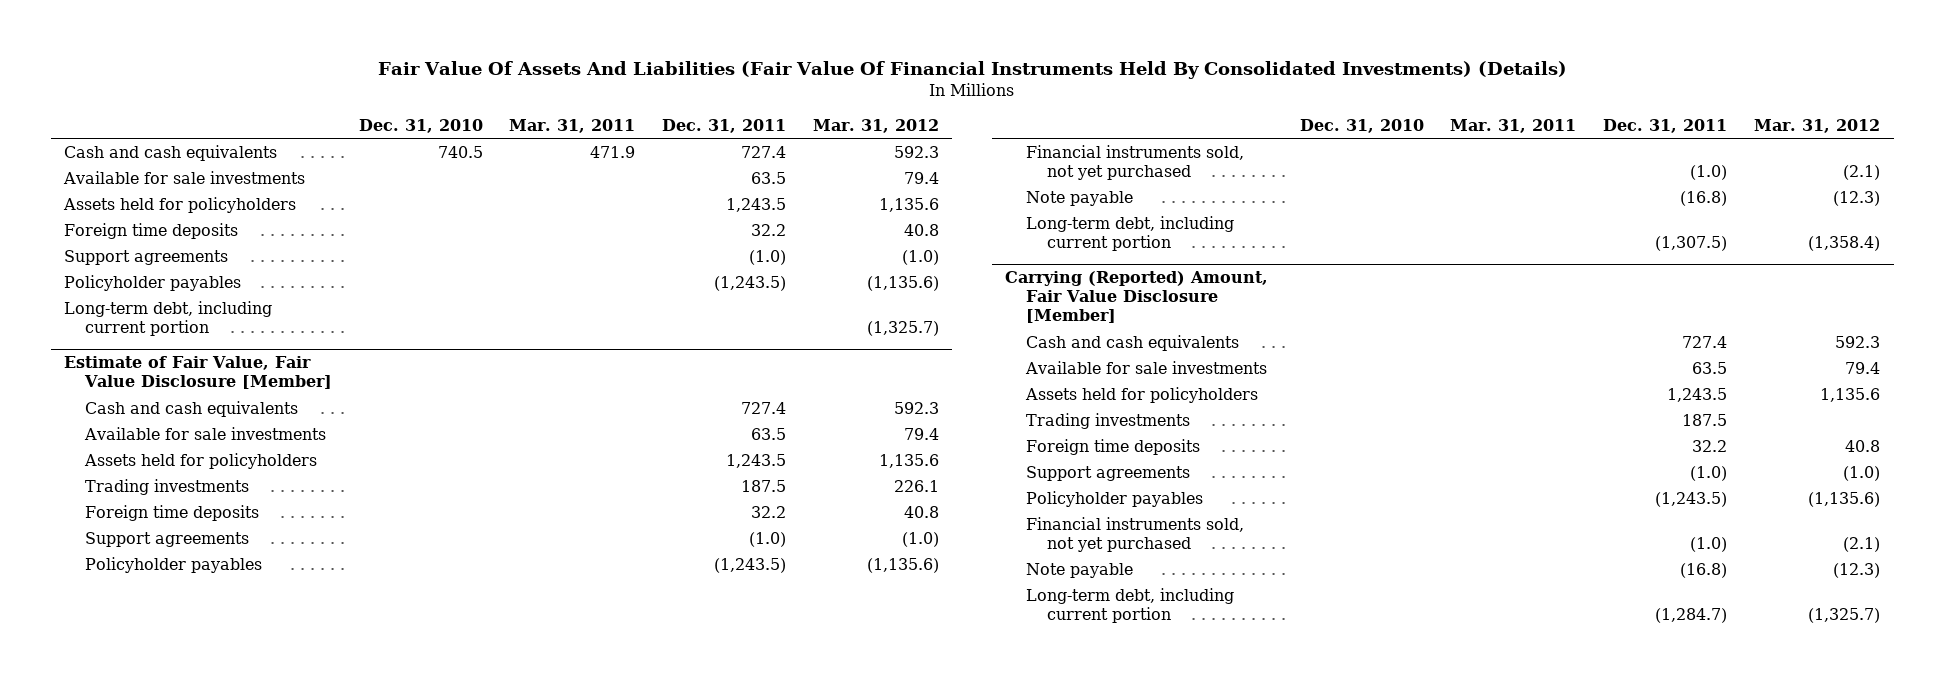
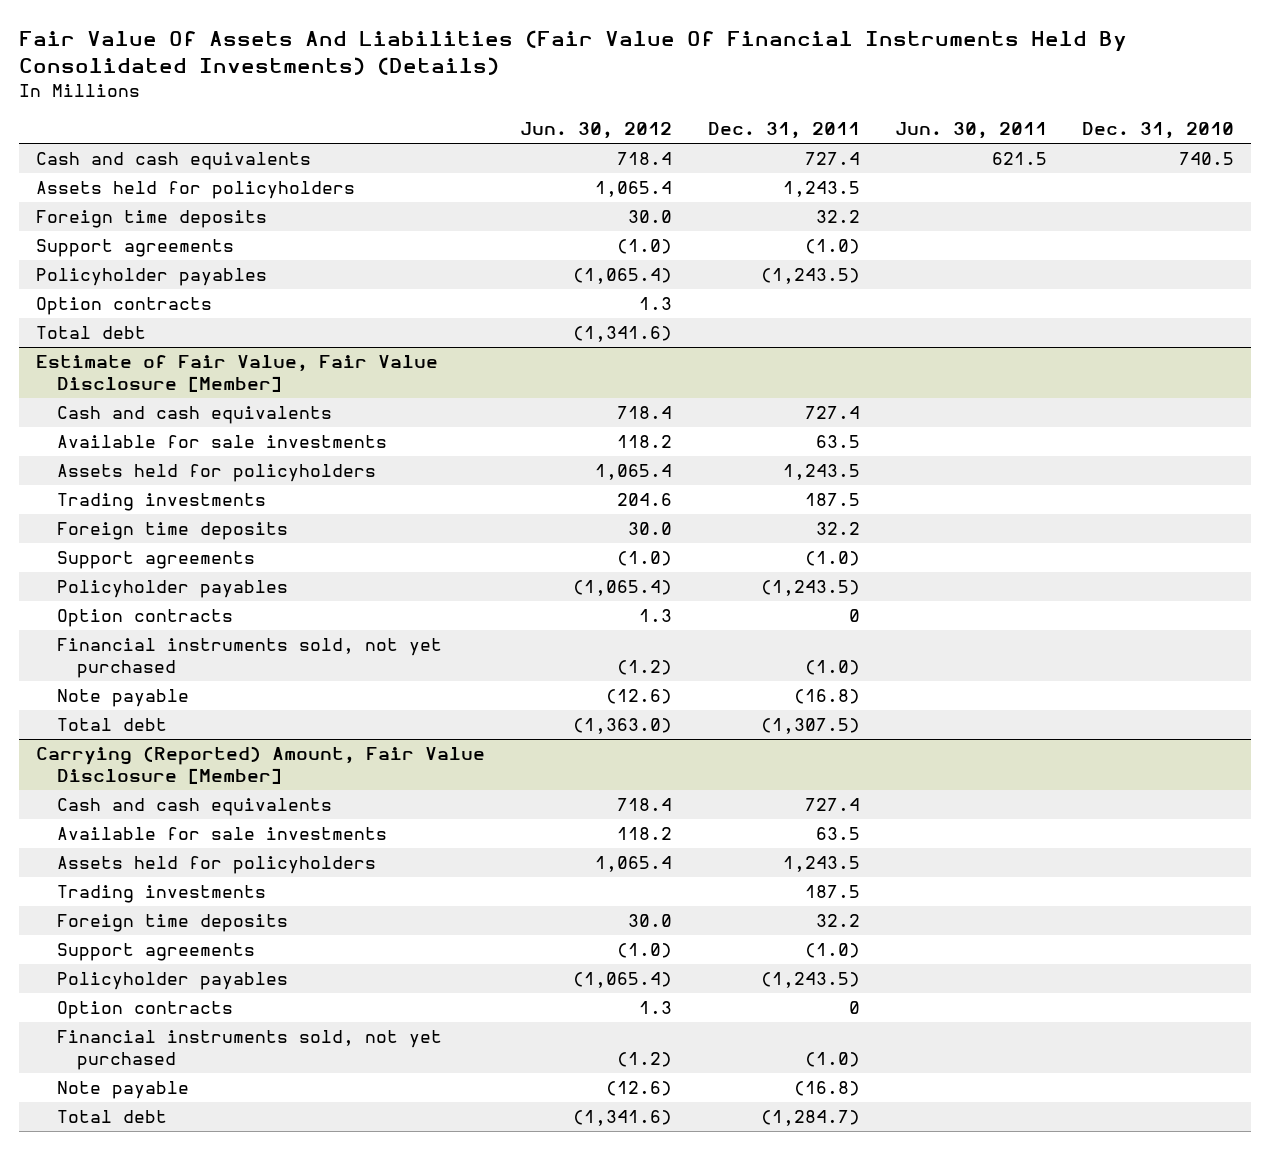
[509,118,636,133] Mar. 31, 2011 -> none
[813,118,940,133] Mar. 31, 2012 -> none
none -> [520,122,673,140] Jun. 30, 2012
none -> [894,122,1047,140] Jun. 30, 2011
[63,170,306,184] Available for sale investments -> none
none -> [36,297,213,316] Option contracts
[64,300,273,336] Long-term debt, including current portion -> [36,326,147,340] Total debt
none -> [56,609,233,628] Option contracts
[1025,215,1234,251] Long-term debt, including current portion -> [56,718,167,732] Total debt
none -> [56,1001,233,1020] Option contracts
[1025,587,1234,623] Long-term debt, including current portion -> [56,1110,167,1124] Total debt

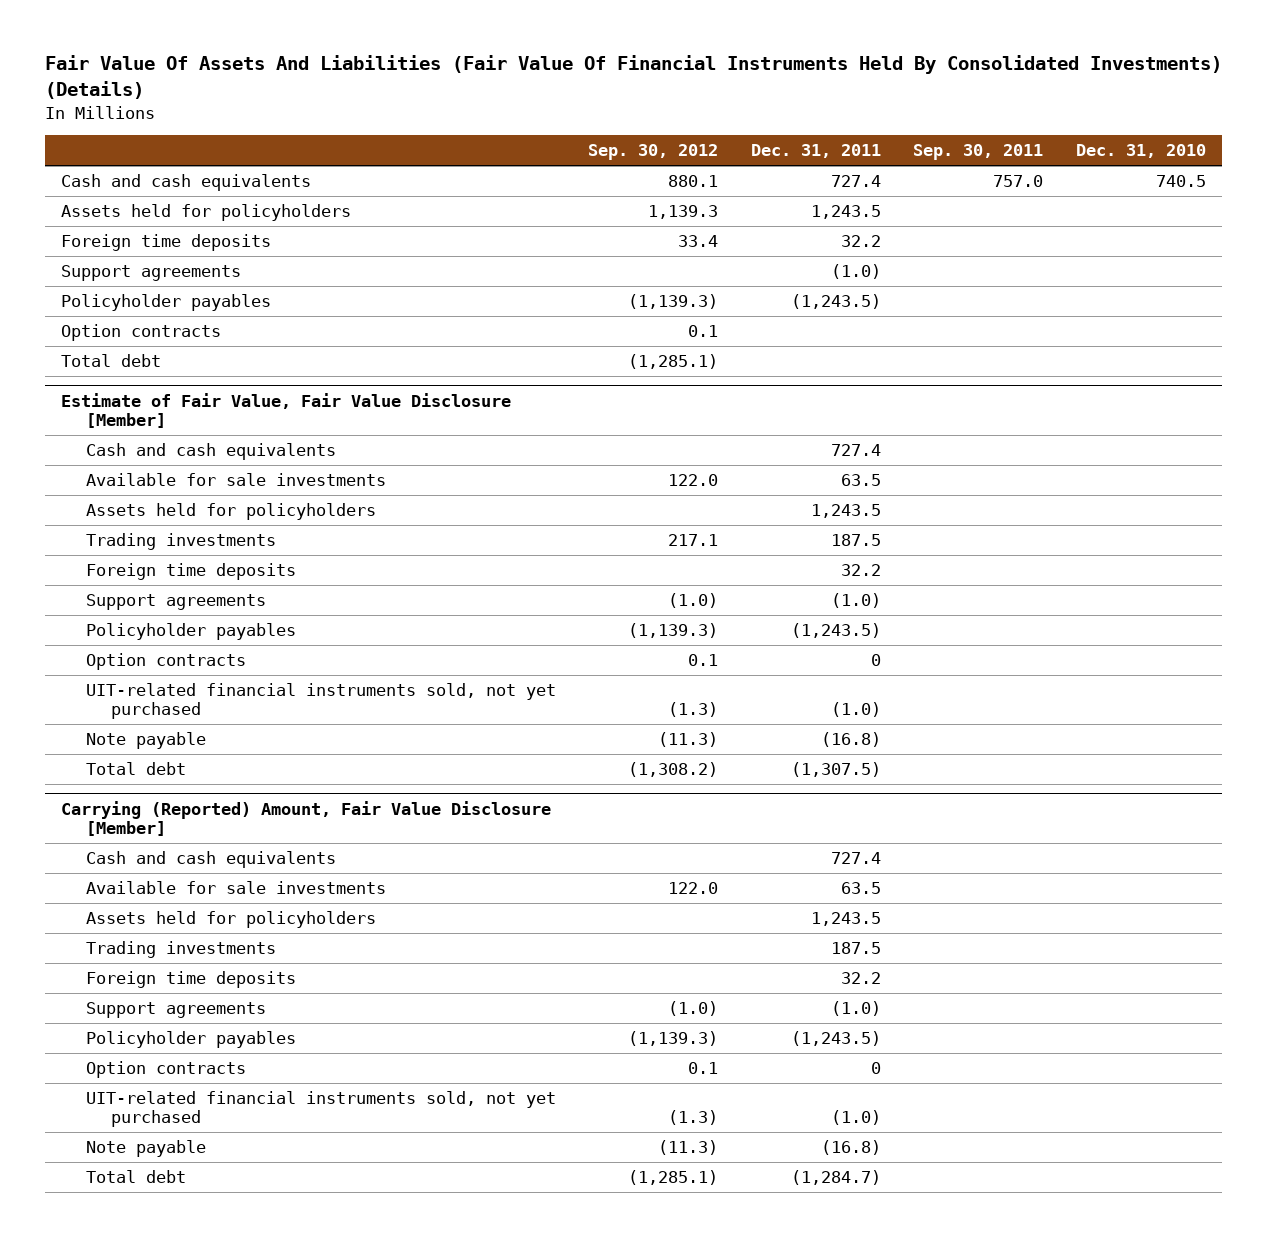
[520,122,673,140] Jun. 30, 2012 -> none
[894,122,1047,140] Jun. 30, 2011 -> none
none -> [588,144,719,161] Sep. 30, 2012
none -> [913,144,1044,161] Sep. 30, 2011
[56,638,442,678] Financial instruments sold, not yet purchased -> [85,683,556,720] UIT-related financial instruments sold, not yet purchased
[56,1030,442,1070] Financial instruments sold, not yet purchased -> [85,1091,556,1128] UIT-related financial instruments sold, not yet purchased

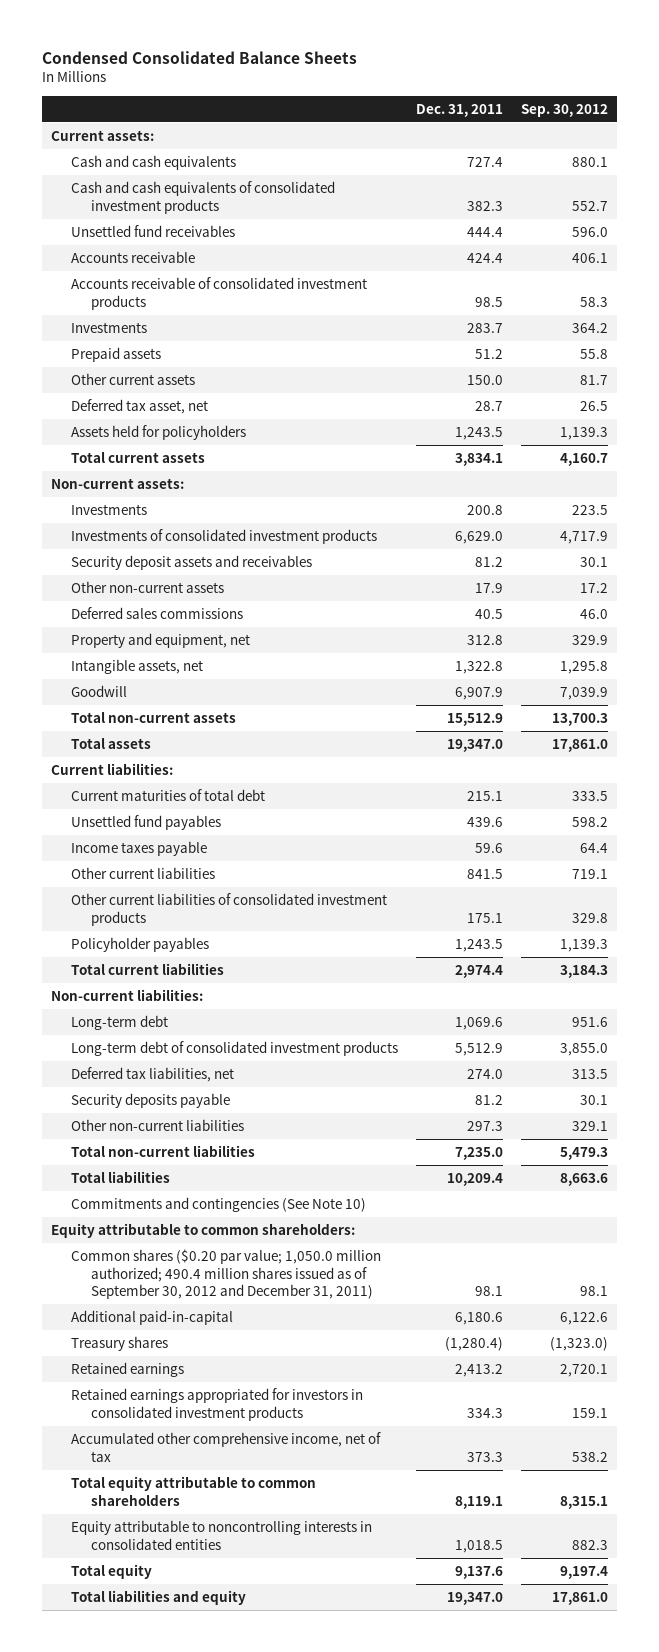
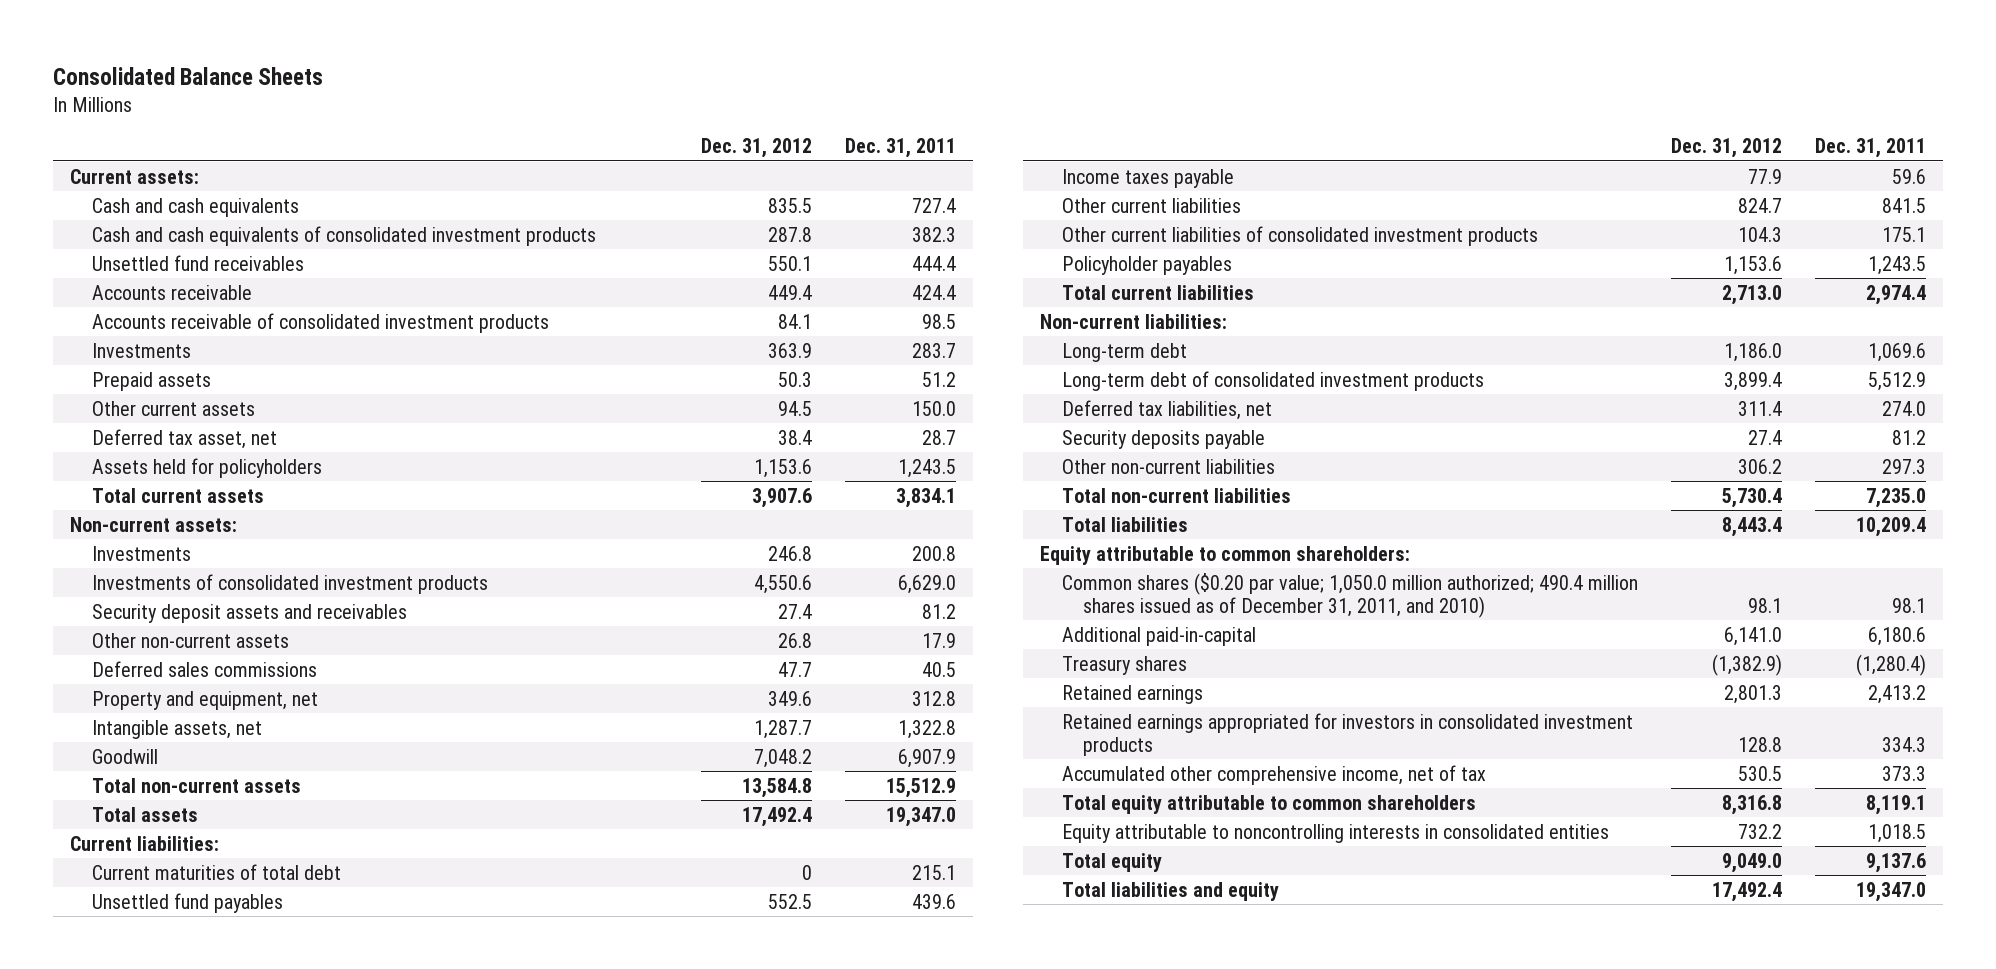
[42,50,358,64] Condensed Consolidated Balance Sheets -> [53,66,324,85] Consolidated Balance Sheets
[521,103,609,117] Sep. 30, 2012 -> none
none -> [701,138,813,159] Dec. 31, 2012
[71,1197,367,1213] Commitments and contingencies (See Note 10) -> none
[71,1249,382,1300] Common shares ($0.20 par value; 1,050.0 million authorized; 490.4 million shares issued as of September 30, 2012 and December 31, 2011) -> [1061,572,1638,618] Common shares ($0.20 par value; 1,050.0 million authorized; 490.4 million shares issued as of December 31, 2011, and 2010)

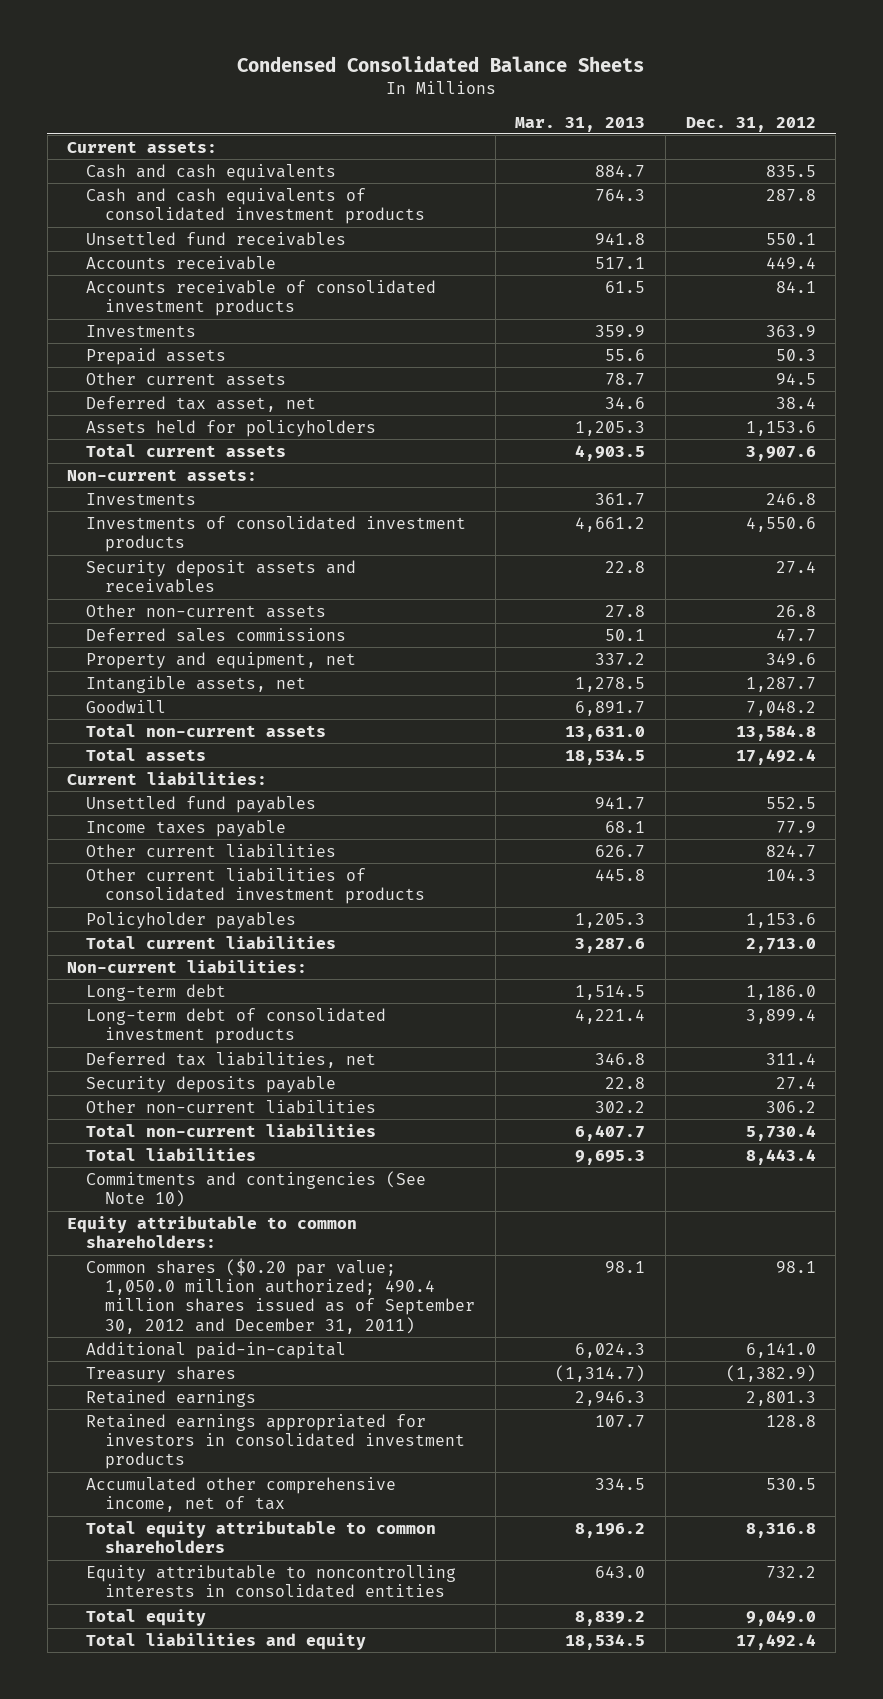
[53,66,324,85] Consolidated Balance Sheets -> [237,56,645,73] Condensed Consolidated Balance Sheets
[845,138,957,159] Dec. 31, 2011 -> none
none -> [515,116,646,132] Mar. 31, 2013
[91,863,341,880] Current maturities of total debt -> none
none -> [86,1170,427,1208] Commitments and contingencies (See Note 10)
[1061,572,1638,618] Common shares ($0.20 par value; 1,050.0 million authorized; 490.4 million shares issued as of December 31, 2011, and 2010) -> [86,1257,476,1334] Common shares ($0.20 par value; 1,050.0 million authorized; 490.4 million shares issued as of September 30, 2012 and December 31, 2011)

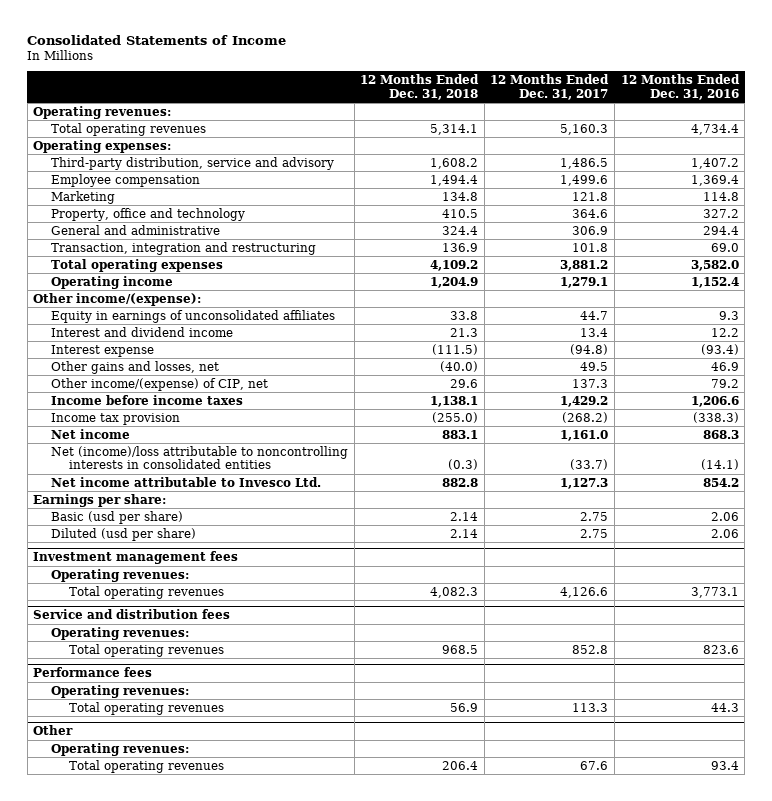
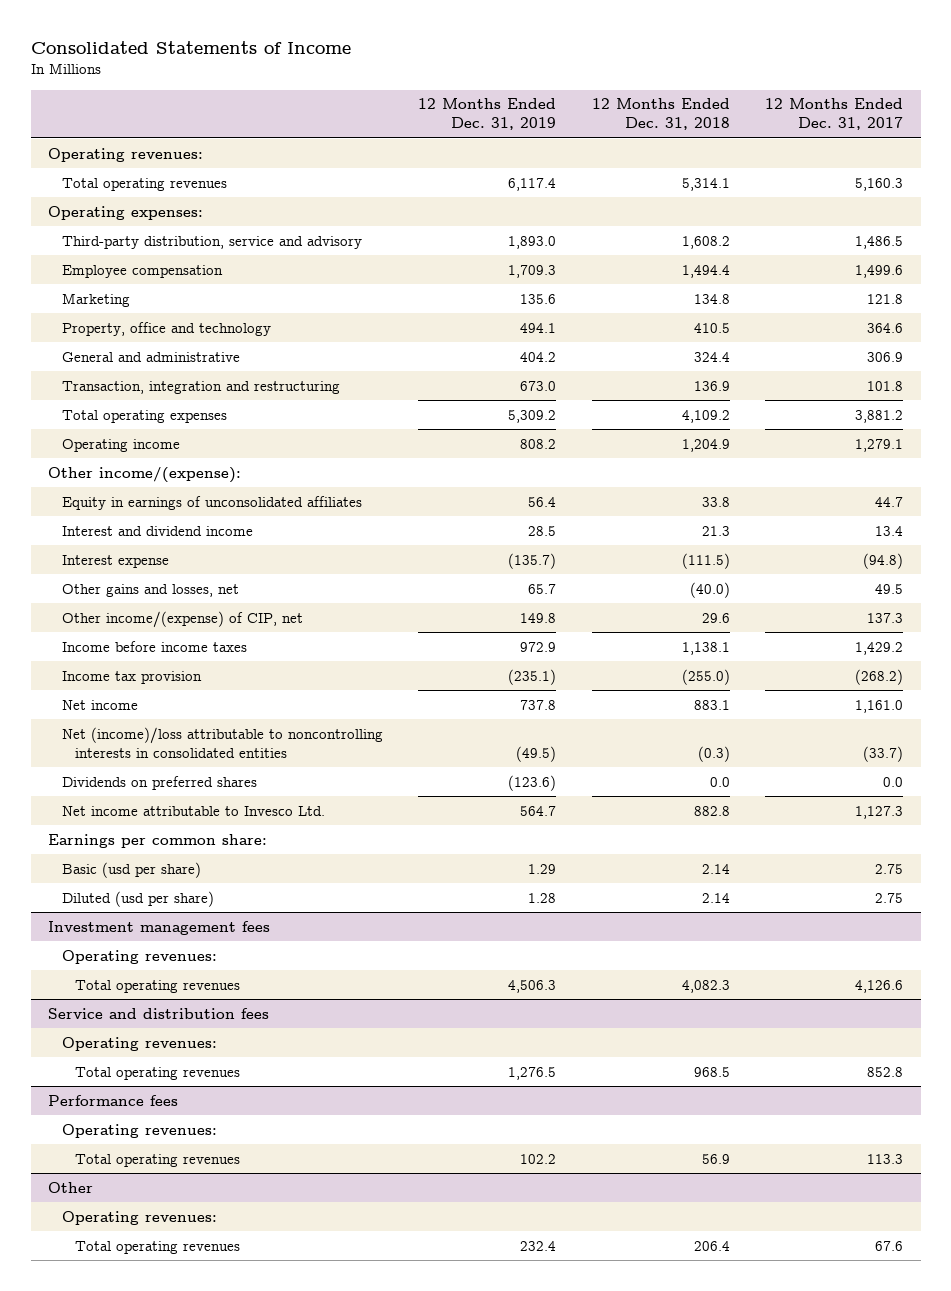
[620,73,740,100] 12 Months Ended Dec. 31, 2016 -> none
none -> [418,98,557,131] 12 Months Ended Dec. 31, 2019
none -> [61,775,257,790] Dividends on preferred shares
[33,493,167,507] Earnings per share: -> [48,833,268,848] Earnings per common share:

